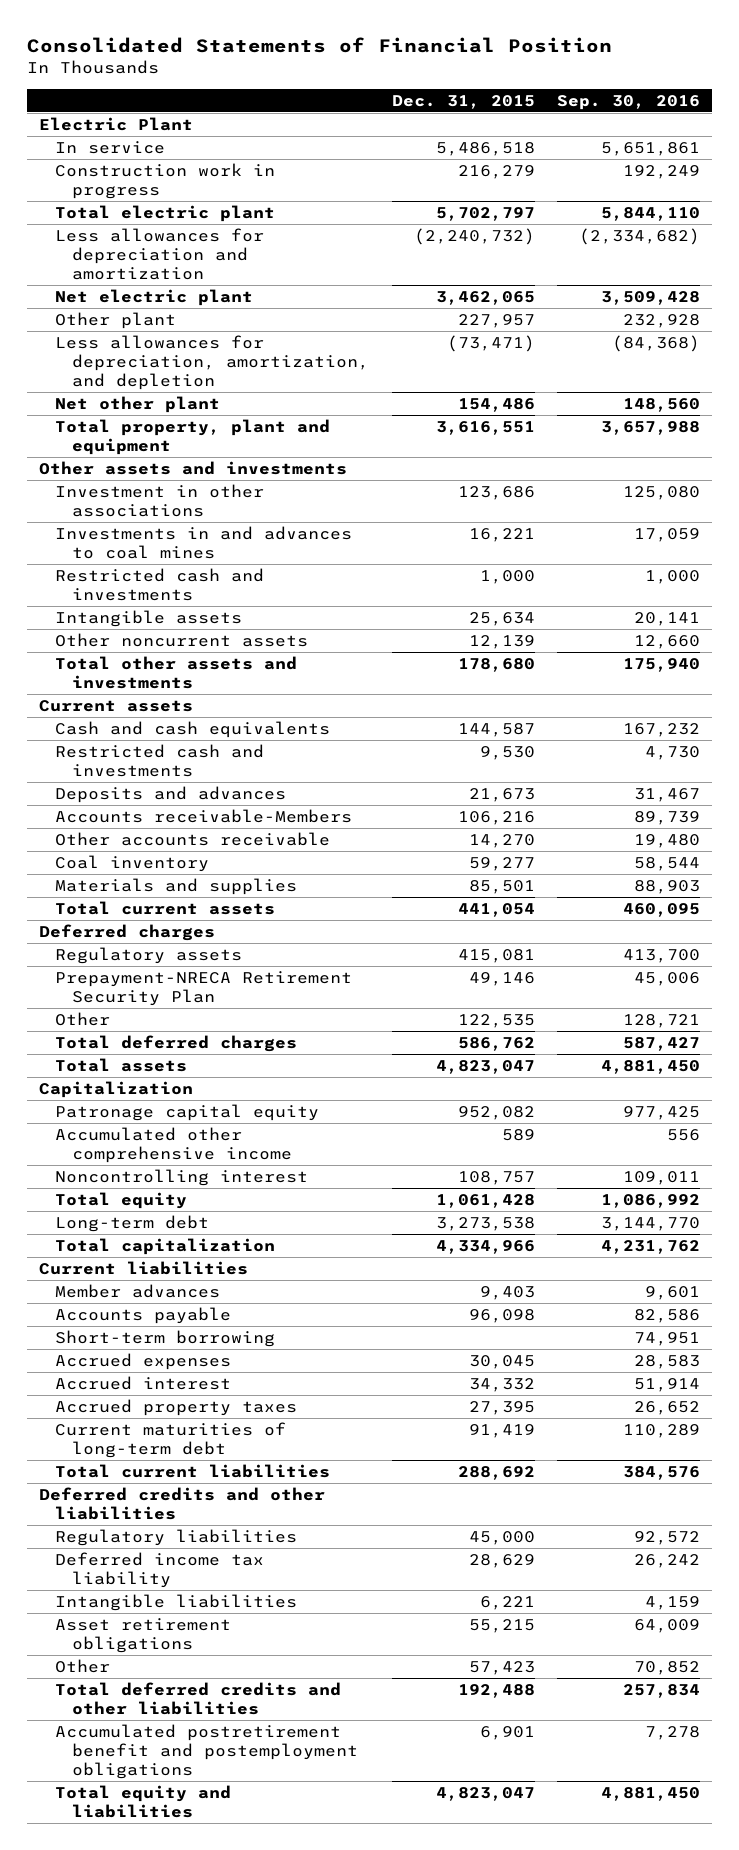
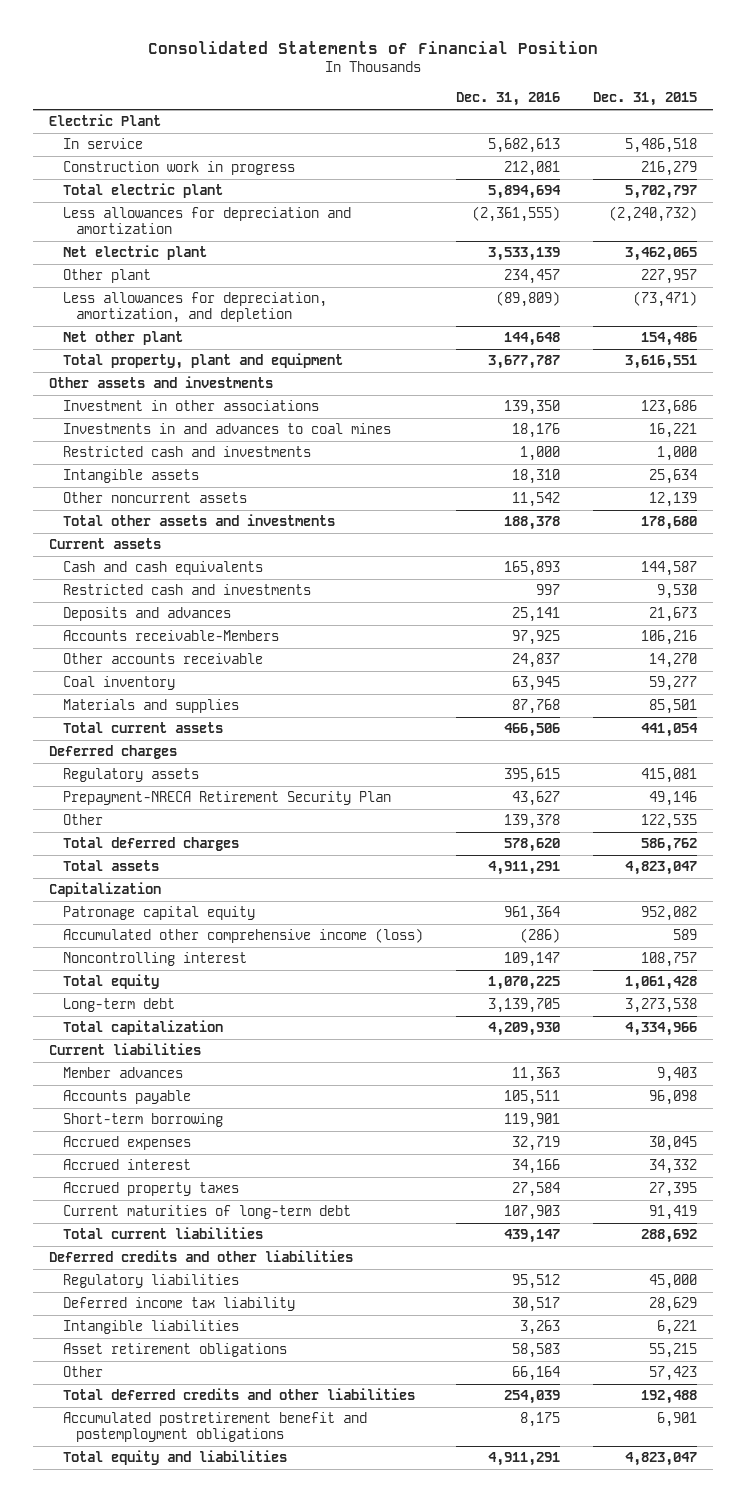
[557,94,701,110] Sep. 30, 2016 -> none
none -> [455,92,560,107] Dec. 31, 2016
[55,1127,292,1163] Accumulated other comprehensive income -> [62,928,423,944] Accumulated other comprehensive income (loss)

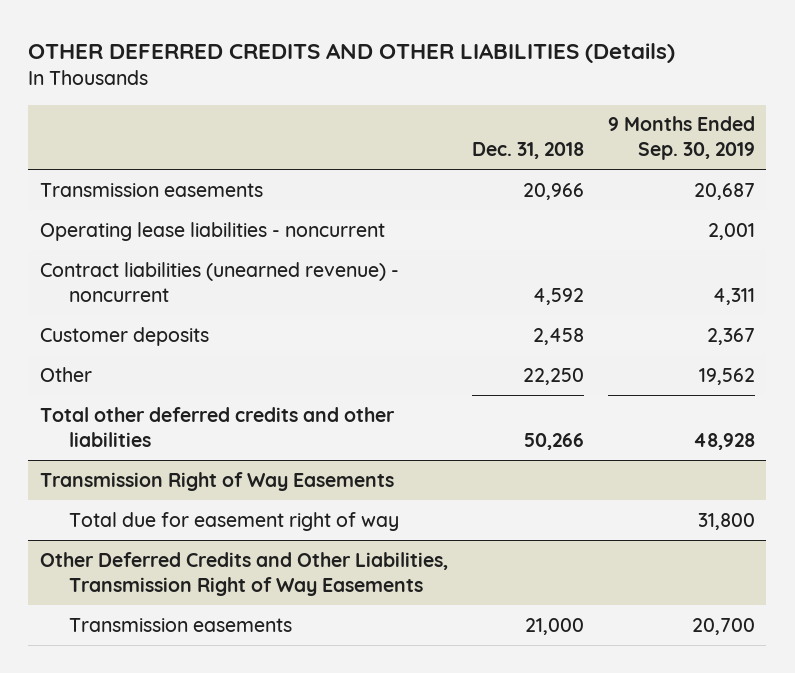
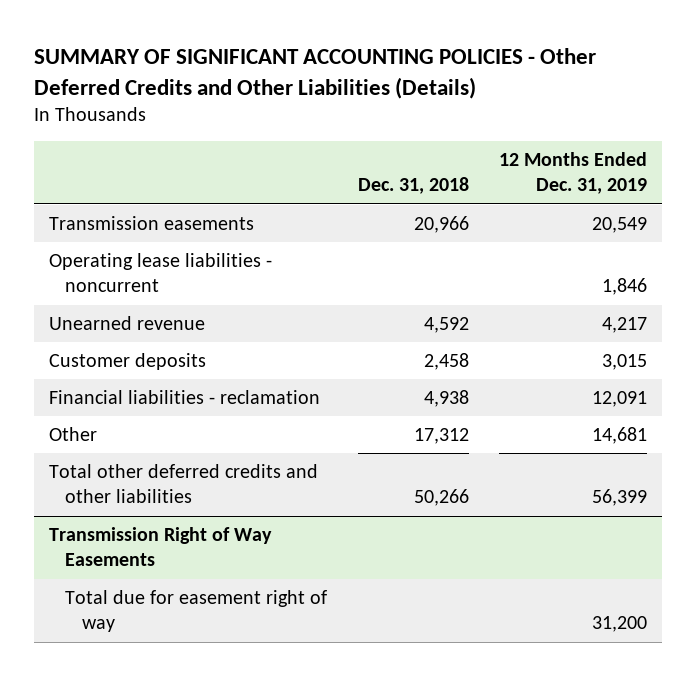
[28,42,676,63] OTHER DEFERRED CREDITS AND OTHER LIABILITIES (Details) -> [33,48,596,99] SUMMARY OF SIGNIFICANT ACCOUNTING POLICIES - Other Deferred Credits and Other Liabilities (Details)
[607,116,755,161] 9 Months Ended Sep. 30, 2019 -> none
none -> [498,152,647,195] 12 Months Ended Dec. 31, 2019
[40,261,400,302] Contract liabilities (unearned revenue) - noncurrent -> [48,316,205,331] Unearned revenue
none -> [48,390,320,405] Financial liabilities - reclamation
[522,367,584,385] 22,250 -> [413,428,469,445] 17,312
[40,551,449,596] Other Deferred Credits and Other Liabilities, Transmission Right of Way Easements -> none
[69,617,293,632] Transmission easements -> none

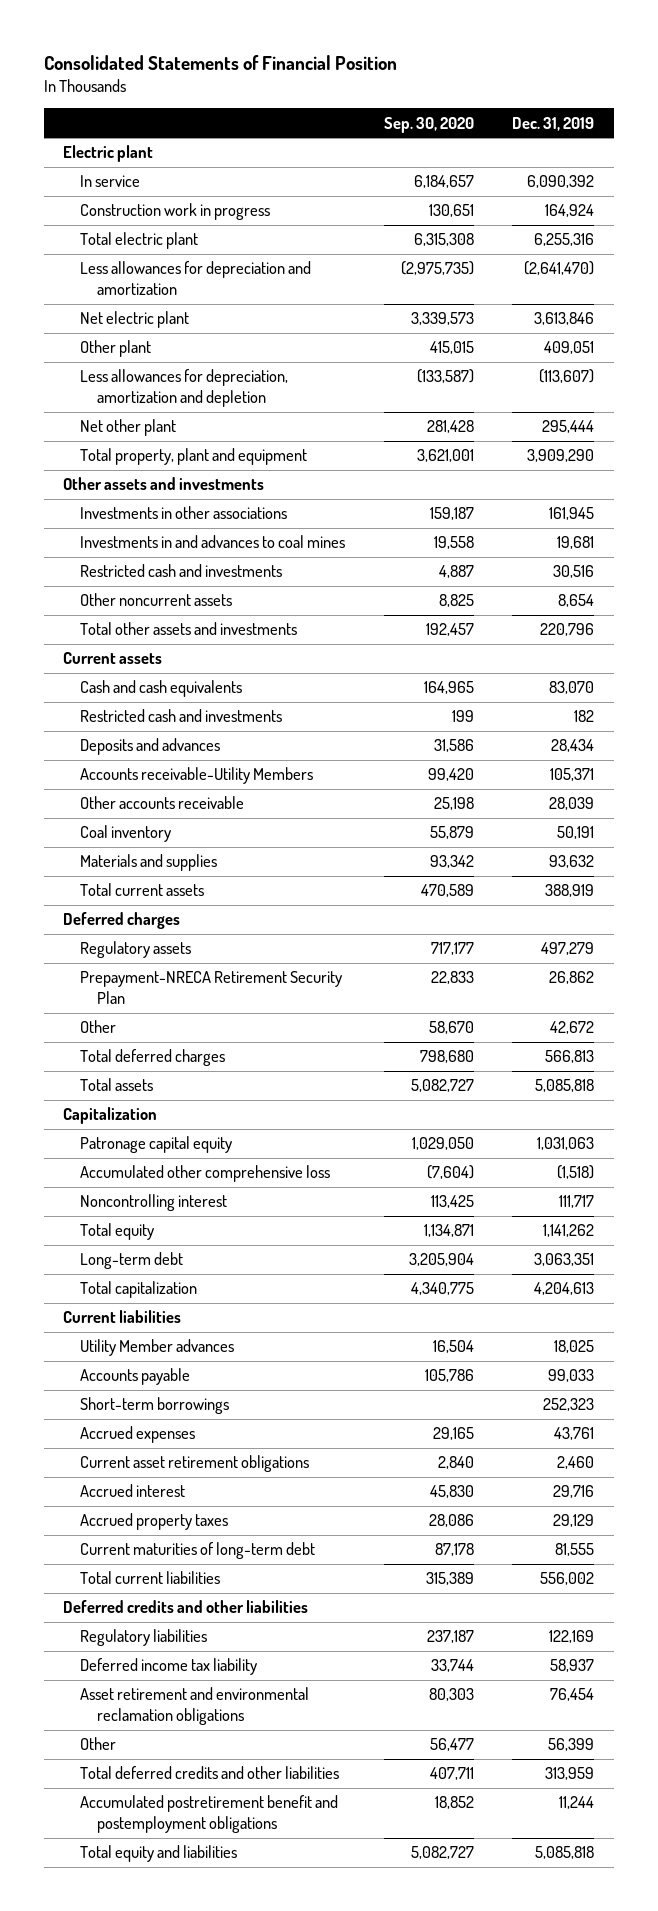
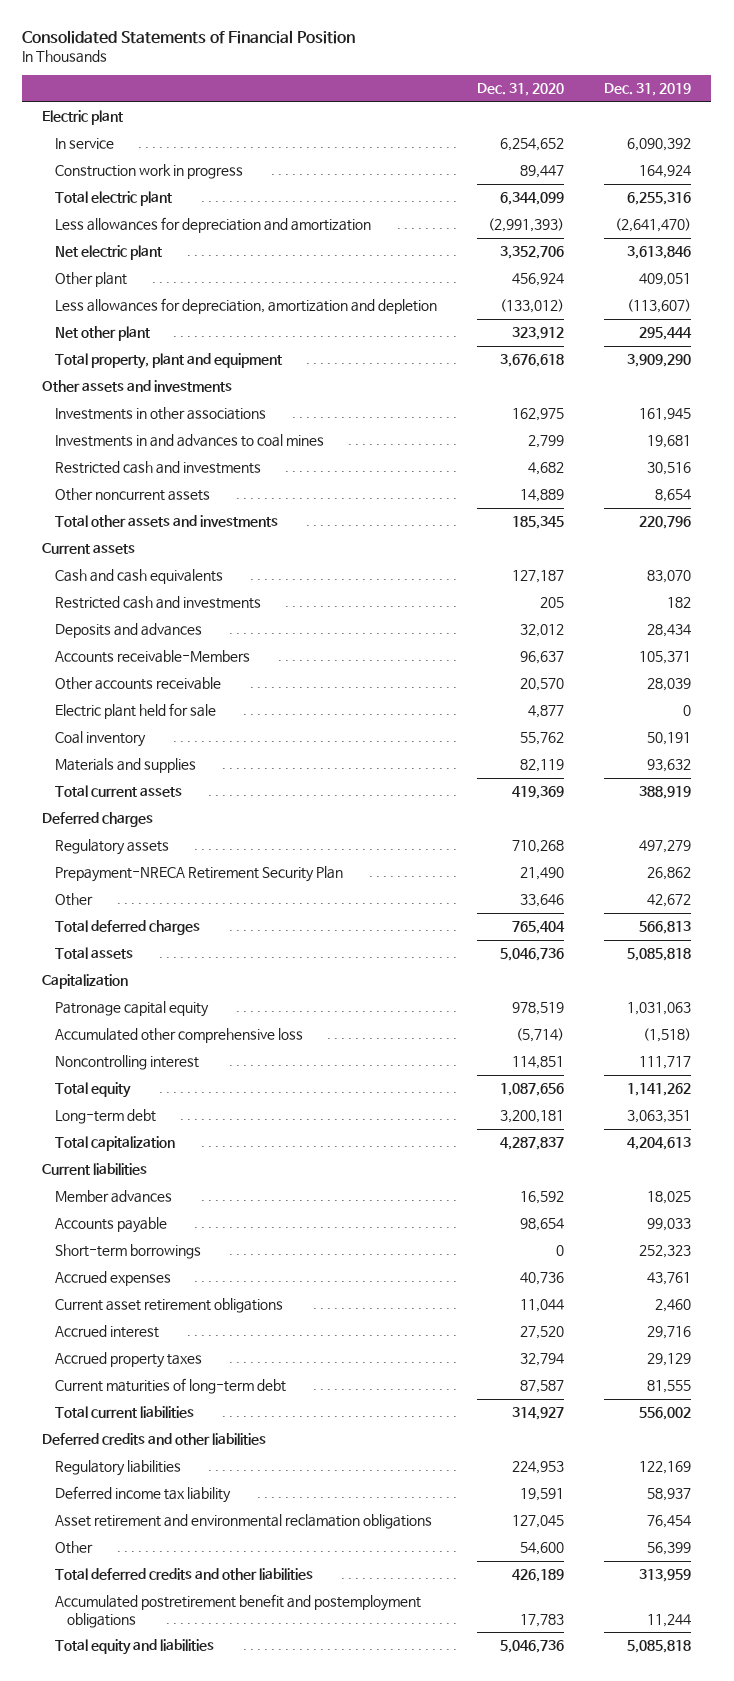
[383,116,474,133] Sep. 30, 2020 -> none
none -> [477,83,565,97] Dec. 31, 2020
[80,767,314,785] Accounts receivable-Utility Members -> [54,650,250,664] Accounts receivable-Members
none -> [54,703,216,720] Electric plant held for sale
[80,1339,235,1357] Utility Member advances -> [54,1190,172,1204] Member advances

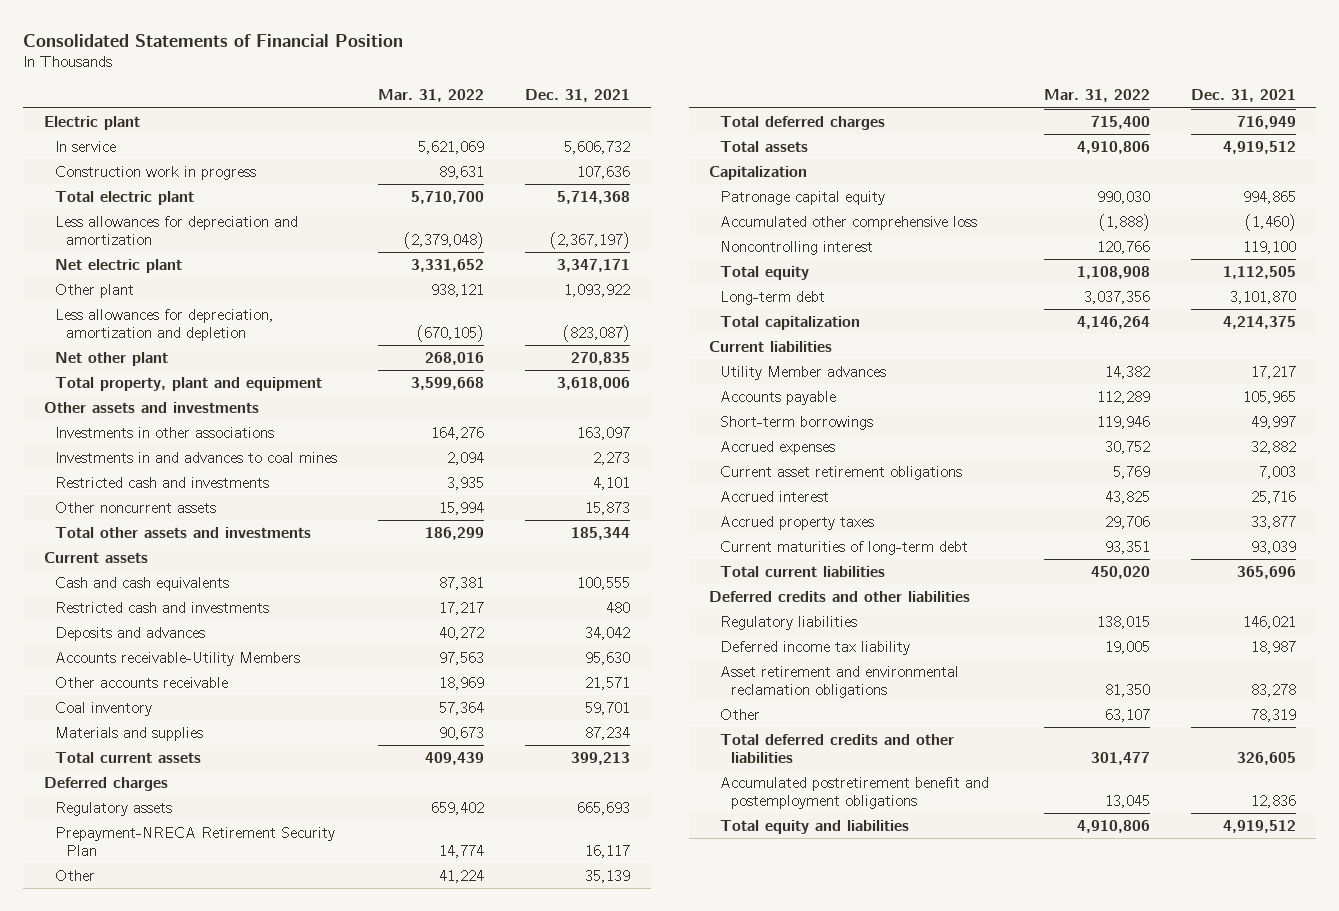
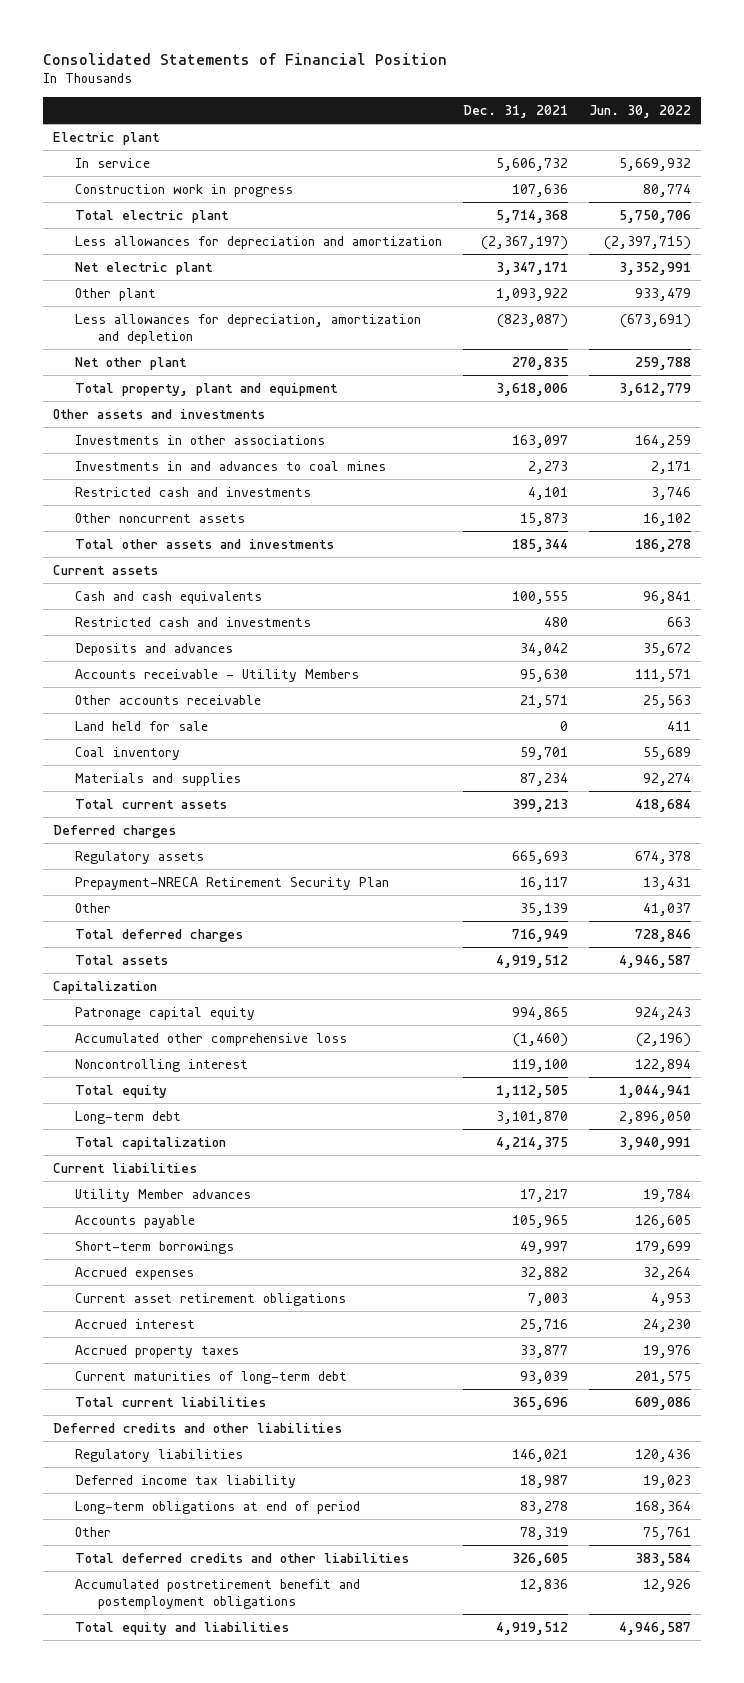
[377,89,484,103] Mar. 31, 2022 -> none
none -> [588,104,691,118] Jun. 30, 2022
[54,651,300,666] Accounts receivable-Utility Members -> [75,668,360,682] Accounts receivable - Utility Members
none -> [75,720,209,731] Land held for sale
[720,665,960,698] Asset retirement and environmental reclamation obligations -> [75,1500,361,1514] Long-term obligations at end of period

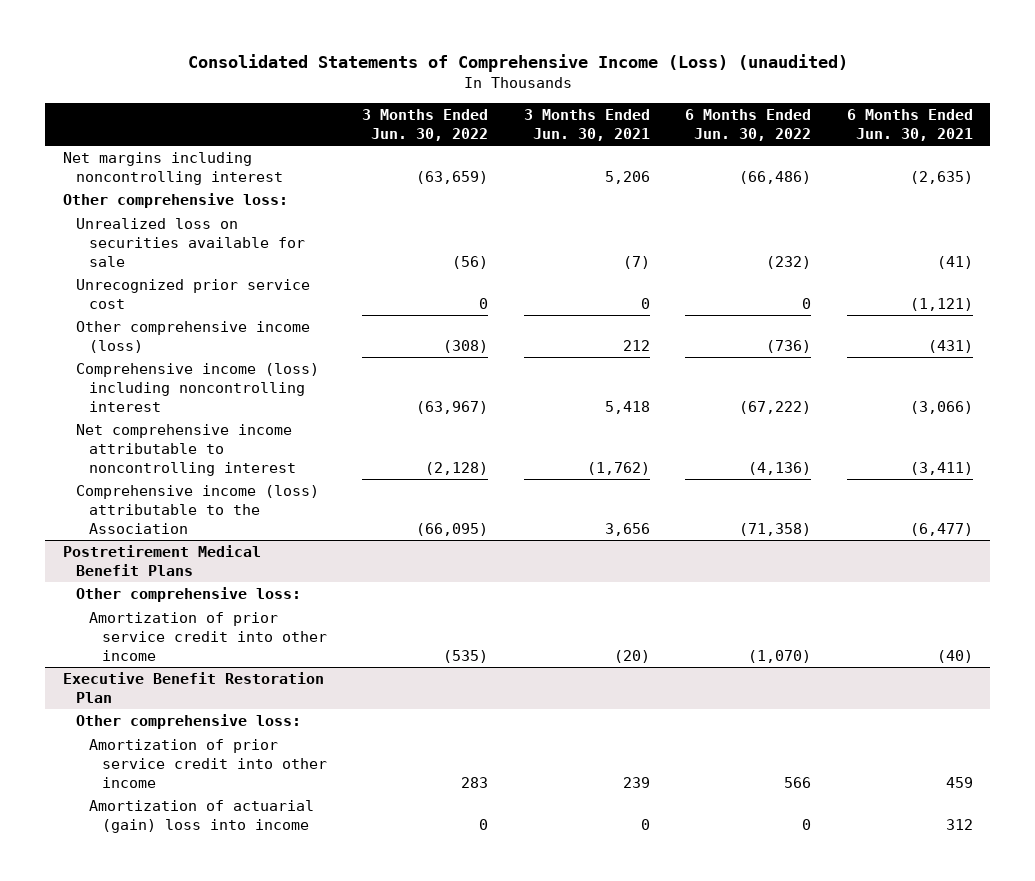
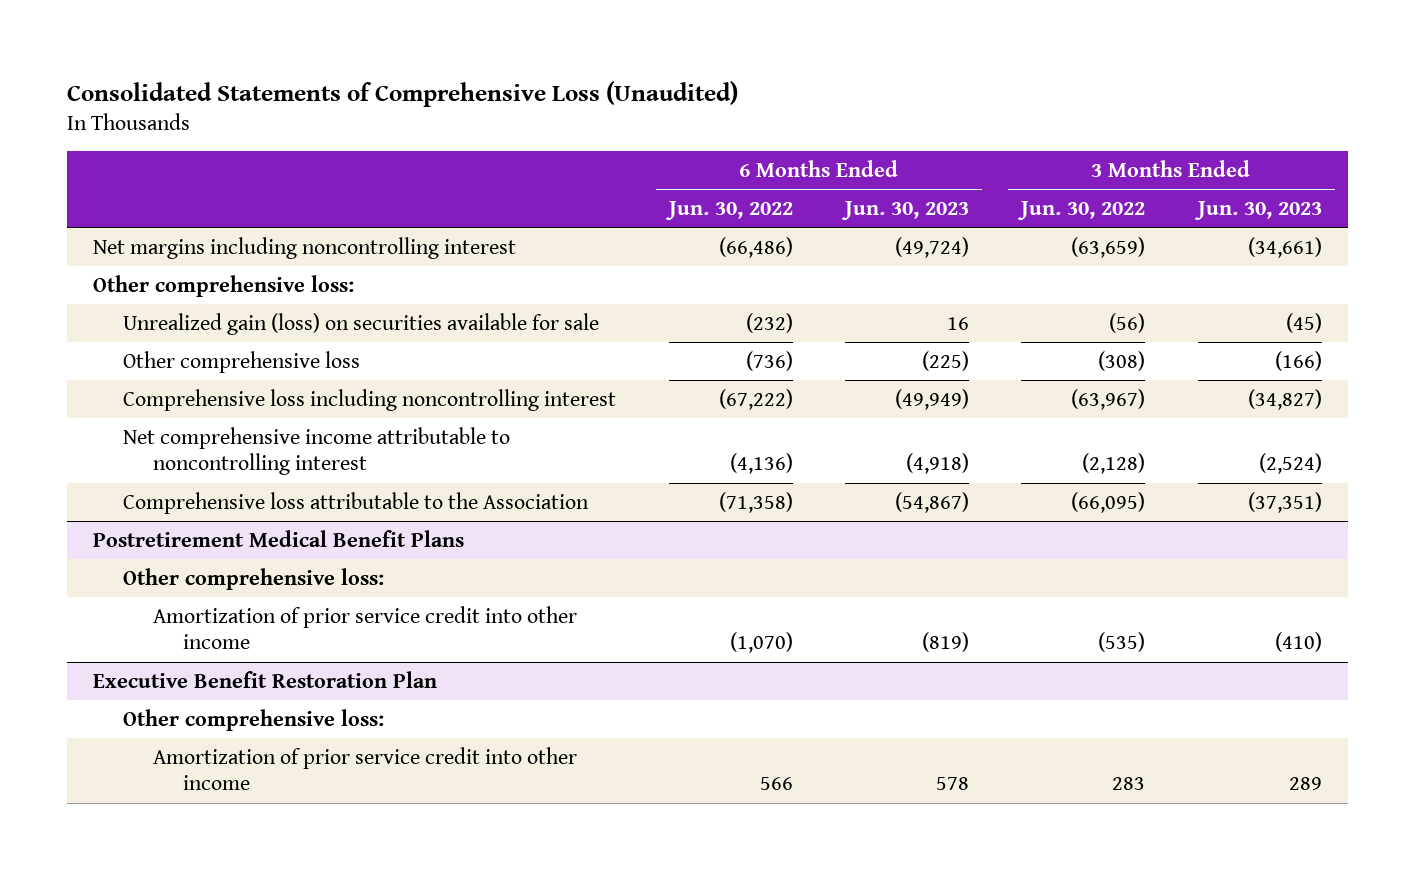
[187,54,848,73] Consolidated Statements of Comprehensive Income (Loss) (unaudited) -> [67,80,739,107] Consolidated Statements of Comprehensive Loss (Unaudited)
[523,109,650,142] 3 Months Ended Jun. 30, 2021 -> none
[846,109,973,142] 6 Months Ended Jun. 30, 2021 -> none
none -> [841,201,970,221] Jun. 30, 2023
none -> [1193,201,1322,221] Jun. 30, 2023
[75,279,310,309] Unrecognized prior service cost -> none
[75,218,305,267] Unrealized loss on securities available for sale -> [123,312,600,335] Unrealized gain (loss) on securities available for sale
[75,321,310,353] Other comprehensive income (loss) -> [123,350,361,373] Other comprehensive loss
[75,363,319,412] Comprehensive income (loss) including noncontrolling interest -> [123,388,617,411] Comprehensive loss including noncontrolling interest
[75,485,319,534] Comprehensive income (loss) attributable to the Association -> [123,491,590,514] Comprehensive loss attributable to the Association
[88,800,314,833] Amortization of actuarial (gain) loss into income -> none

